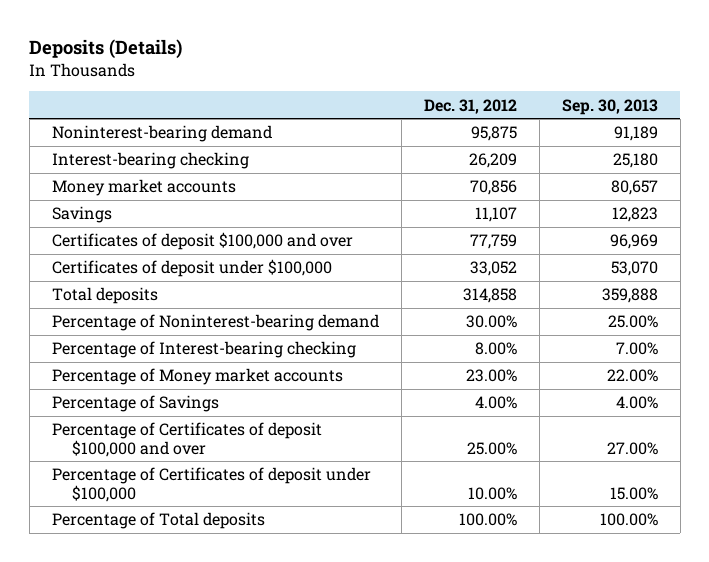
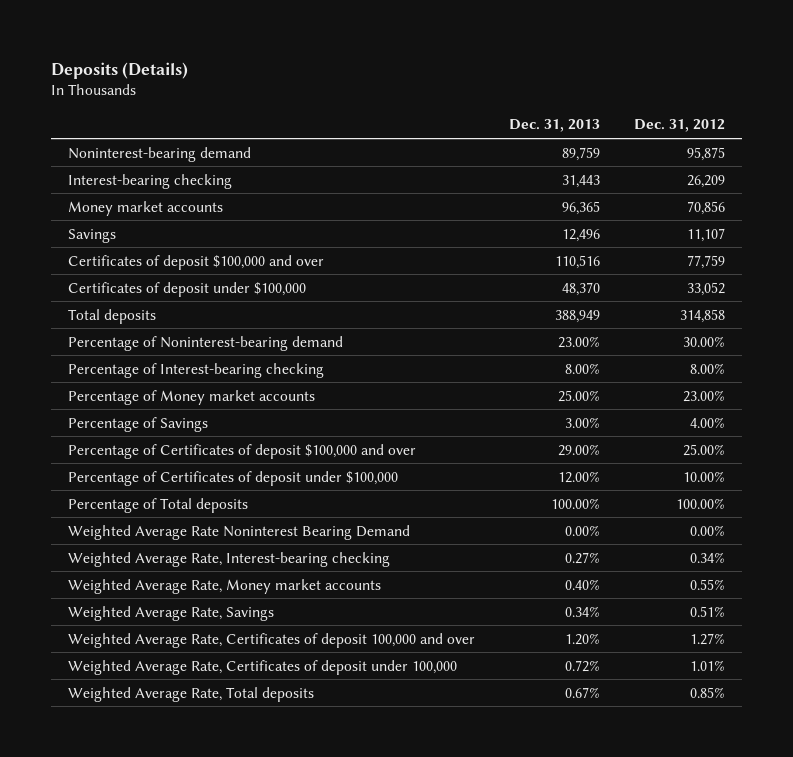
[561,98,658,115] Sep. 30, 2013 -> none
none -> [508,119,600,133] Dec. 31, 2013
none -> [68,524,411,540] Weighted Average Rate Noninterest Bearing Demand
none -> [68,551,391,567] Weighted Average Rate, Interest-bearing checking
none -> [68,578,382,594] Weighted Average Rate, Money market accounts
none -> [68,605,275,621] Weighted Average Rate, Savings
none -> [68,632,476,648] Weighted Average Rate, Certificates of deposit 100,000 and over
none -> [68,659,458,675] Weighted Average Rate, Certificates of deposit under 100,000
none -> [68,686,315,702] Weighted Average Rate, Total deposits

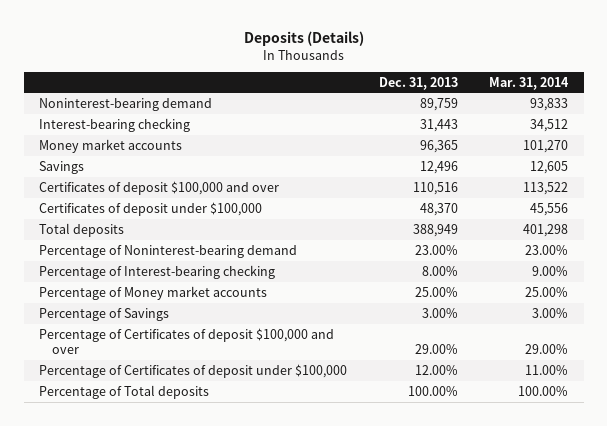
[633,119,725,133] Dec. 31, 2012 -> none
none -> [489,76,570,90] Mar. 31, 2014
[68,524,411,540] Weighted Average Rate Noninterest Bearing Demand -> none
[68,551,391,567] Weighted Average Rate, Interest-bearing checking -> none
[68,578,382,594] Weighted Average Rate, Money market accounts -> none
[68,605,275,621] Weighted Average Rate, Savings -> none
[68,632,476,648] Weighted Average Rate, Certificates of deposit 100,000 and over -> none
[68,659,458,675] Weighted Average Rate, Certificates of deposit under 100,000 -> none
[68,686,315,702] Weighted Average Rate, Total deposits -> none

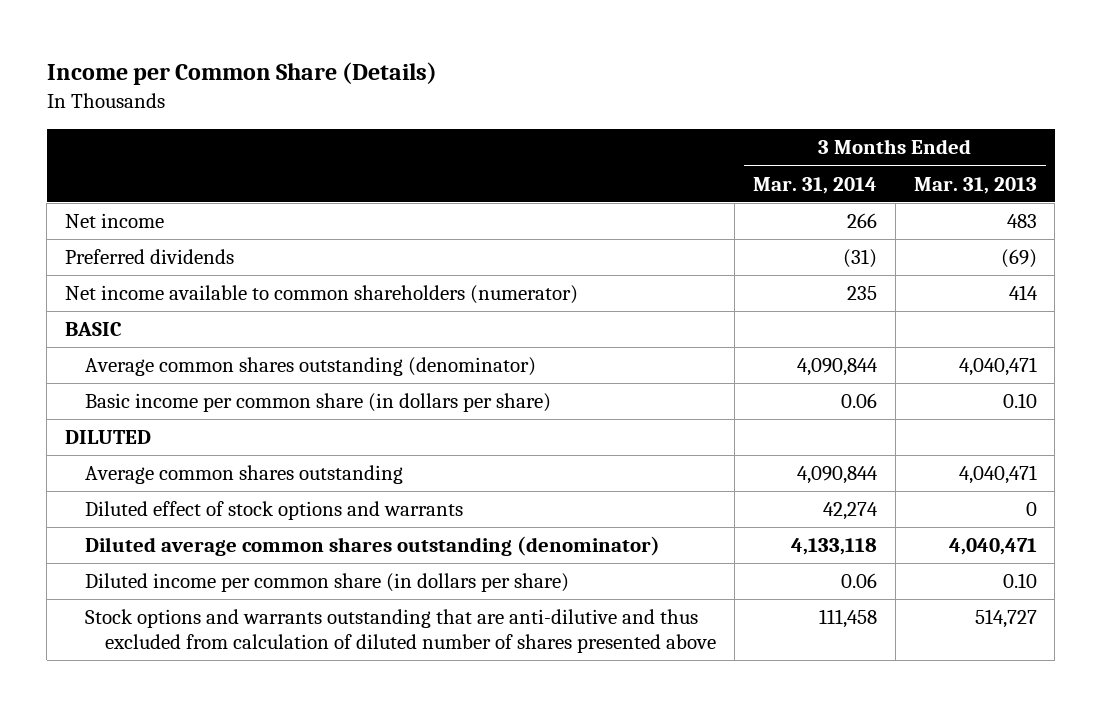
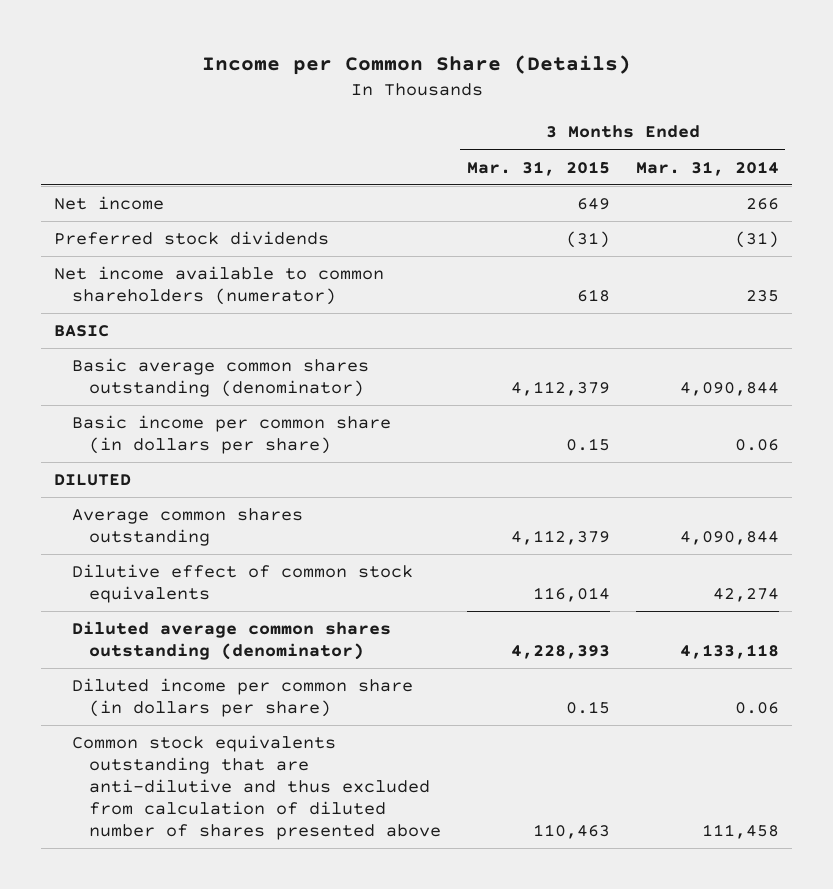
[913,176,1037,194] Mar. 31, 2013 -> none
none -> [466,160,610,176] Mar. 31, 2015
[65,249,235,265] Preferred dividends -> [54,231,330,246] Preferred stock dividends
[85,357,537,377] Average common shares outstanding (denominator) -> [71,358,369,398] Basic average common shares outstanding (denominator)
[85,501,464,521] Diluted effect of stock options and warrants -> [71,564,413,604] Dilutive effect of common stock equivalents
[85,609,717,653] Stock options and warrants outstanding that are anti-dilutive and thus excluded from calculation of diluted number of shares presented above -> [71,735,441,840] Common stock equivalents outstanding that are anti-dilutive and thus excluded from calculation of diluted number of shares presented above

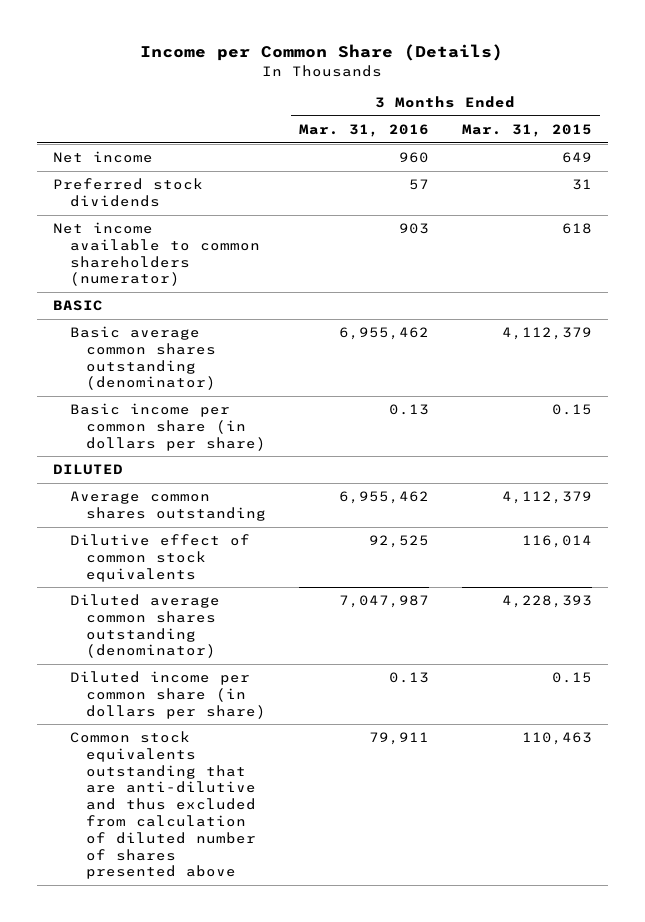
[635,160,779,176] Mar. 31, 2014 -> none
none -> [299,124,430,138] Mar. 31, 2016
[565,231,610,249] (31) -> [571,179,592,191] 31

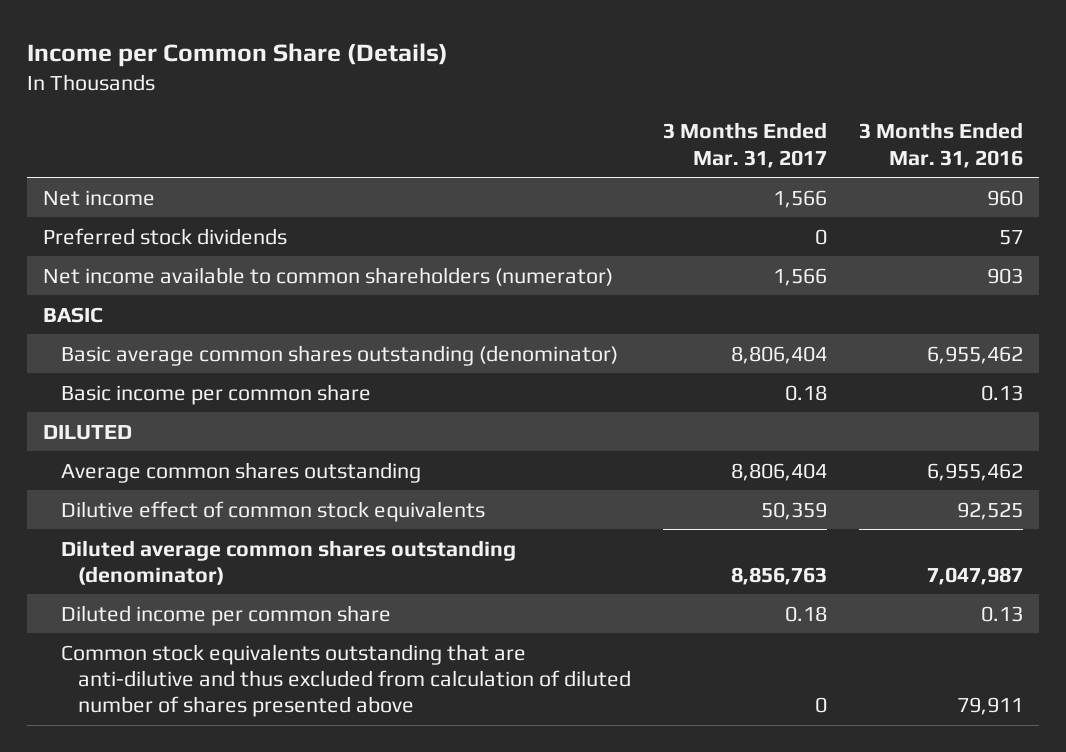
[461,124,592,138] Mar. 31, 2015 -> none
none -> [662,122,827,168] 3 Months Ended Mar. 31, 2017
[69,403,267,451] Basic income per common share (in dollars per share) -> [60,383,371,405] Basic income per common share
[69,671,267,719] Diluted income per common share (in dollars per share) -> [60,604,391,626] Diluted income per common share

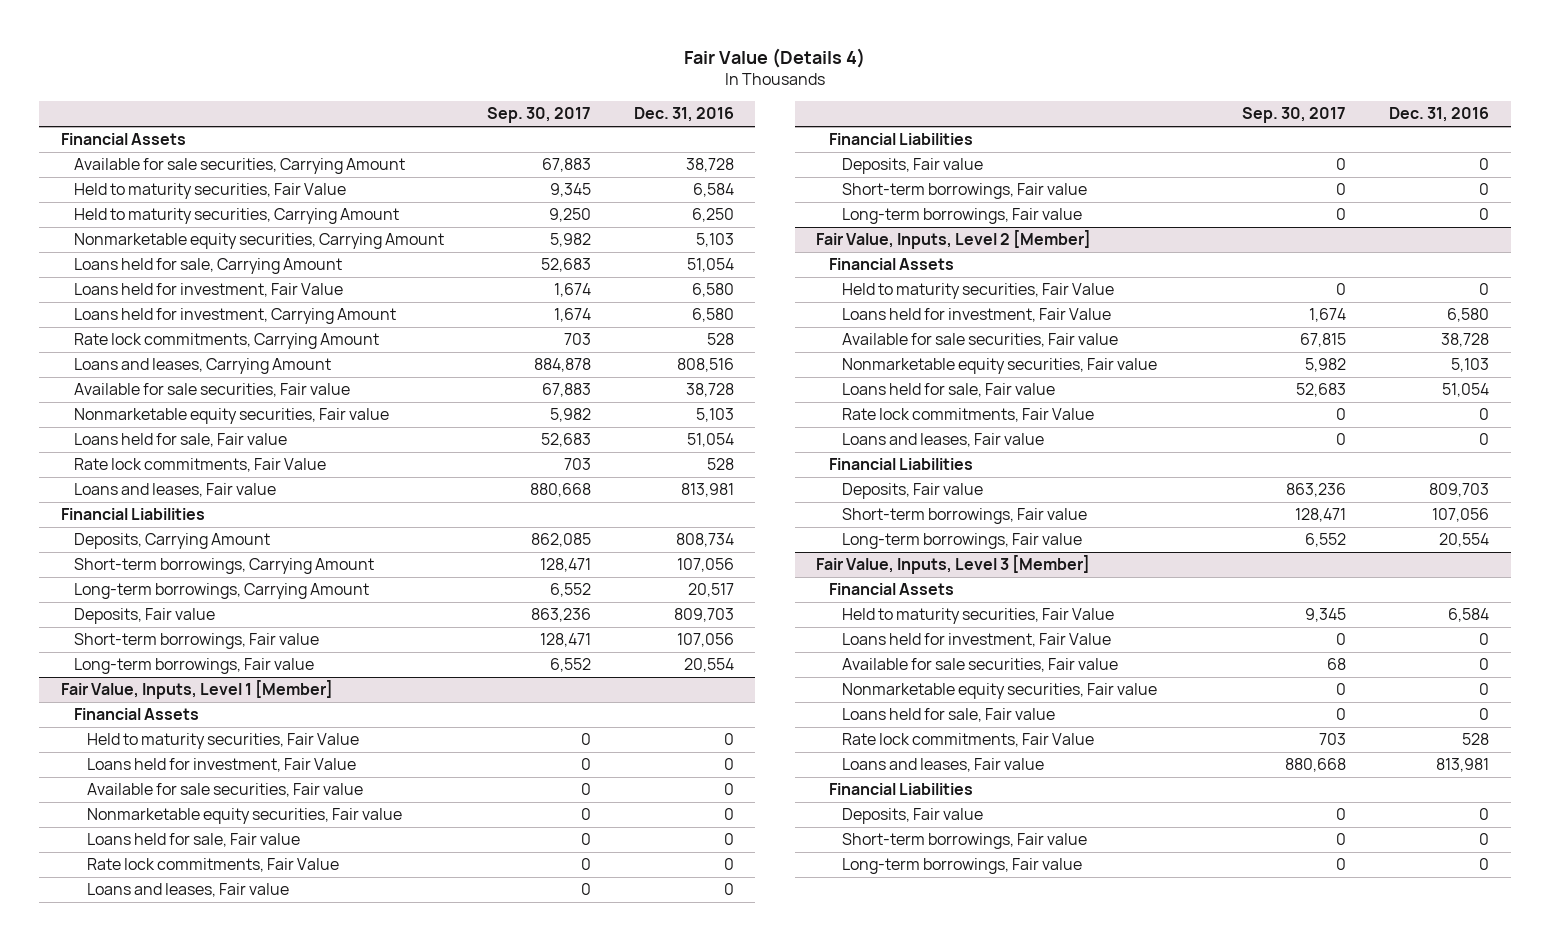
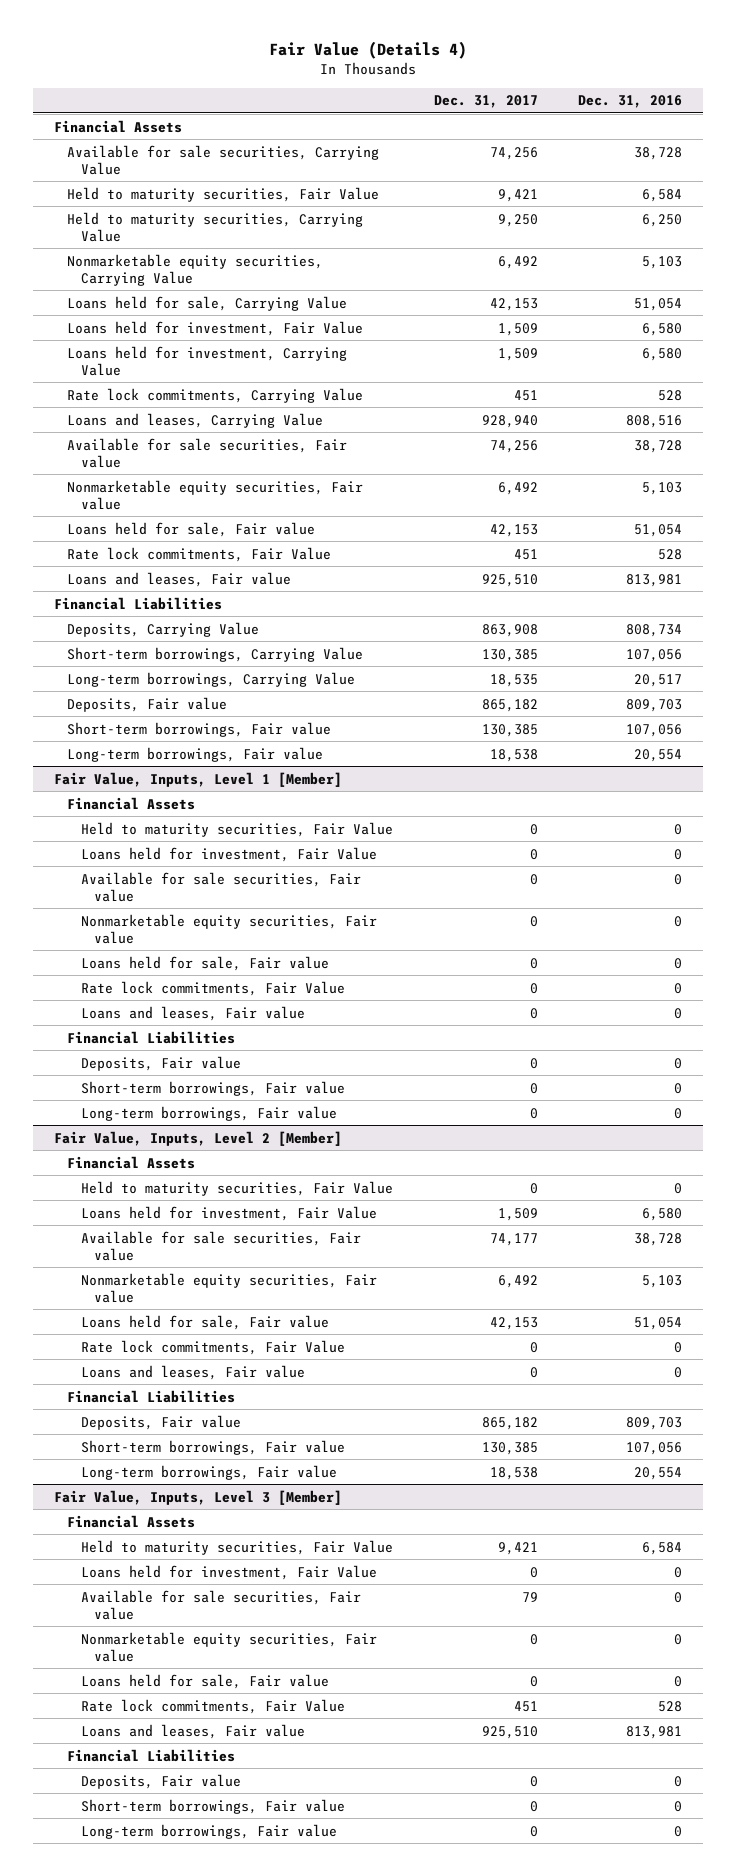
[486,107,591,124] Sep. 30, 2017 -> none
none -> [433,95,538,109] Dec. 31, 2017
[73,158,405,175] Available for sale securities, Carrying Amount -> [67,144,380,175] Available for sale securities, Carrying Value
[73,208,399,225] Held to maturity securities, Carrying Amount -> [67,211,364,242] Held to maturity securities, Carrying Value
[73,233,444,250] Nonmarketable equity securities, Carrying Amount -> [67,253,324,286] Nonmarketable equity securities, Carrying Value
[73,258,342,275] Loans held for sale, Carrying Amount -> [67,295,348,311] Loans held for sale, Carrying Value
[73,308,396,325] Loans held for investment, Carrying Amount -> [67,345,348,376] Loans held for investment, Carrying Value
[73,333,379,350] Rate lock commitments, Carrying Amount -> [67,387,364,403] Rate lock commitments, Carrying Value
[73,358,331,375] Loans and leases, Carrying Amount -> [67,412,324,428] Loans and leases, Carrying Value
[73,533,270,550] Deposits, Carrying Amount -> [67,621,260,637] Deposits, Carrying Value
[73,558,374,575] Short-term borrowings, Carrying Amount -> [67,646,364,662] Short-term borrowings, Carrying Value
[73,583,369,600] Long-term borrowings, Carrying Amount -> [67,671,356,687] Long-term borrowings, Carrying Value

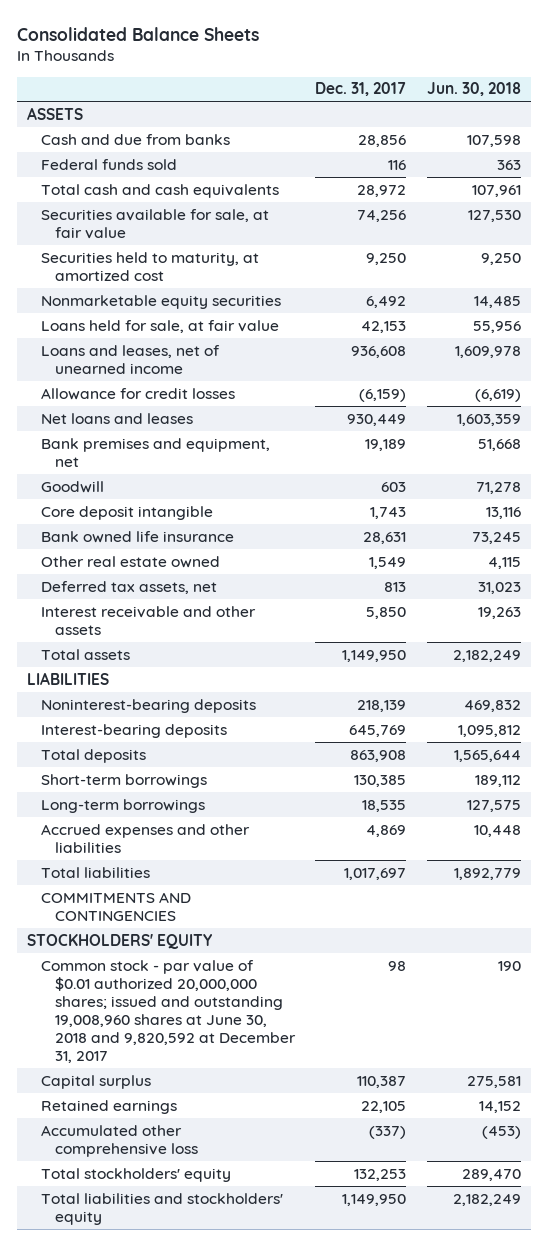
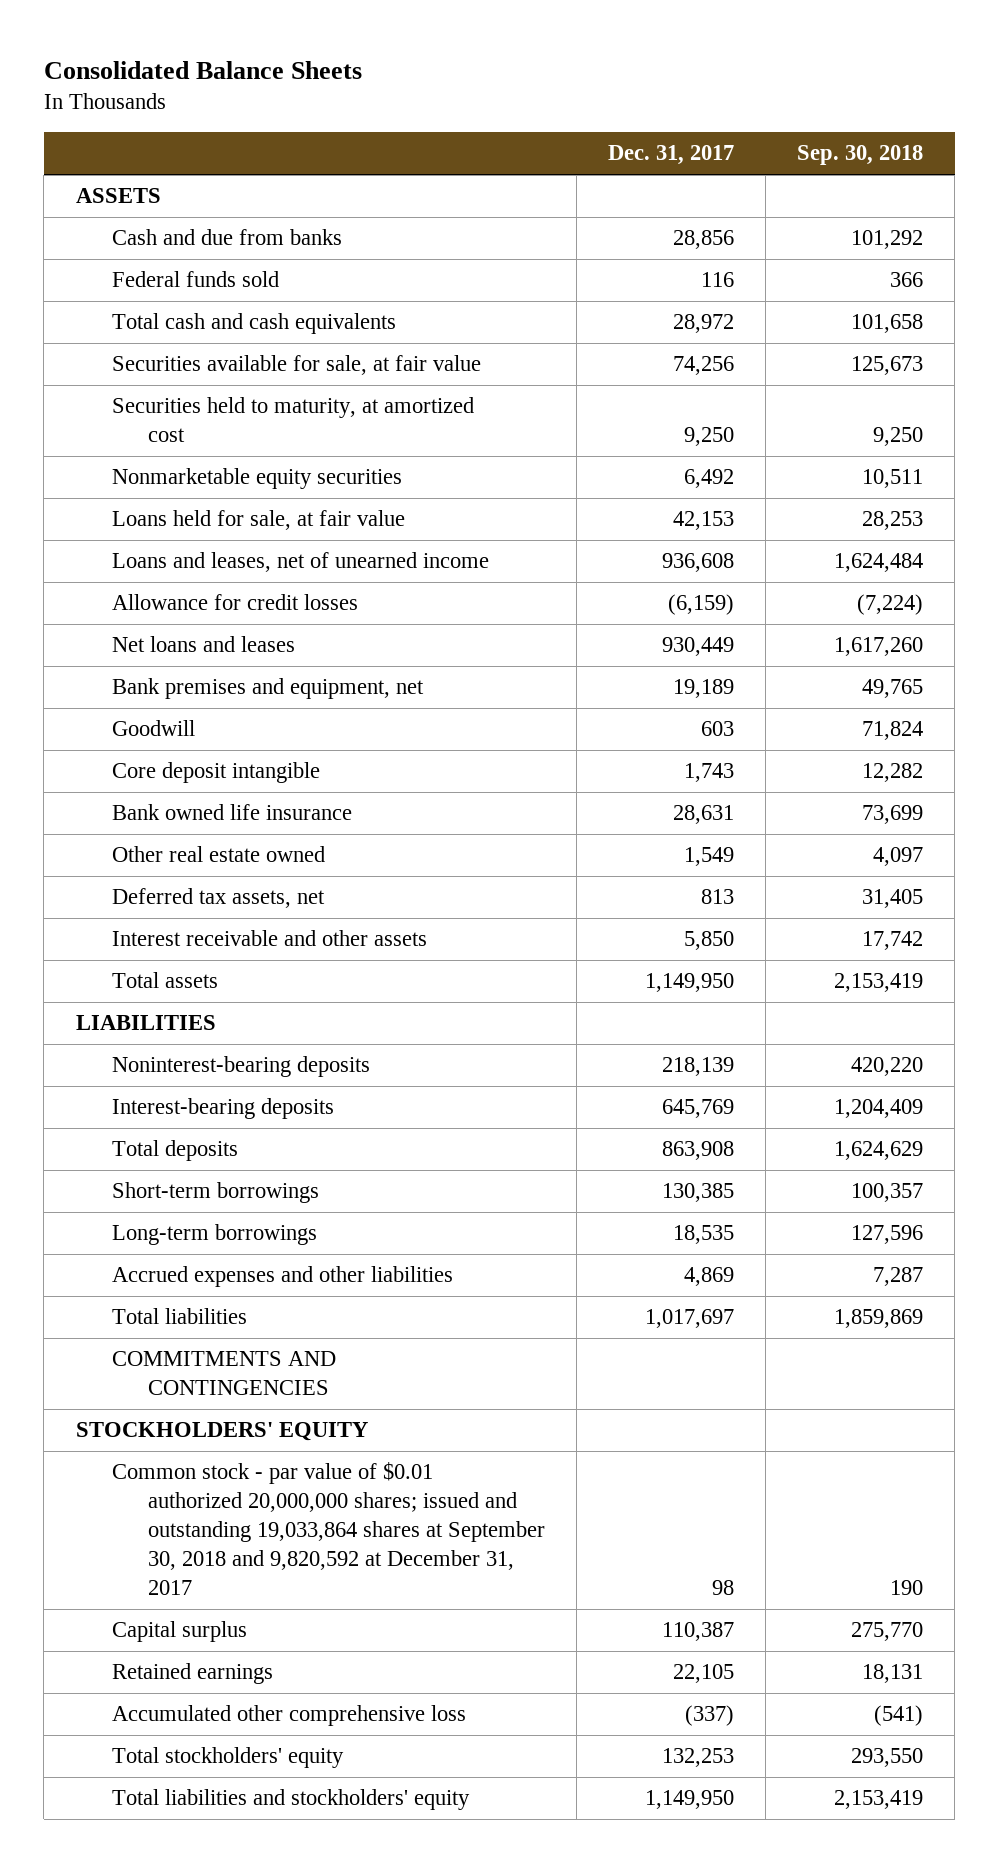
[426,82,521,97] Jun. 30, 2018 -> none
none -> [797,145,924,166] Sep. 30, 2018
[41,959,297,1063] Common stock - par value of $0.01 authorized 20,000,000 shares; issued and outstanding 19,008,960 shares at June 30, 2018 and 9,820,592 at December 31, 2017 -> [111,1462,545,1596] Common stock - par value of $0.01 authorized 20,000,000 shares; issued and outstanding 19,033,864 shares at September 30, 2018 and 9,820,592 at December 31, 2017

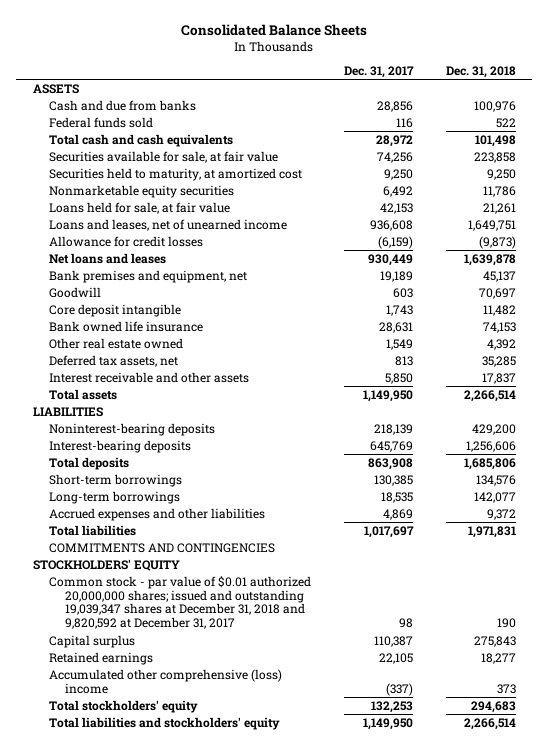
[797,145,924,166] Sep. 30, 2018 -> none
none -> [445,66,516,79] Dec. 31, 2018
[111,1462,545,1596] Common stock - par value of $0.01 authorized 20,000,000 shares; issued and outstanding 19,033,864 shares at September 30, 2018 and 9,820,592 at December 31, 2017 -> [49,575,312,630] Common stock - par value of $0.01 authorized 20,000,000 shares; issued and outstanding 19,039,347 shares at December 31, 2018 and 9,820,592 at December 31, 2017
[111,1705,466,1727] Accumulated other comprehensive loss -> [49,668,283,694] Accumulated other comprehensive (loss) income

